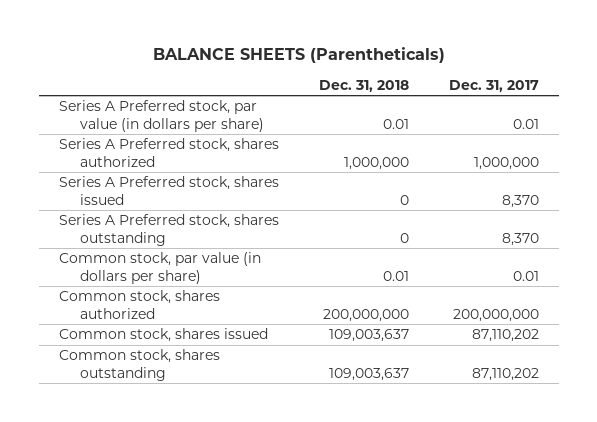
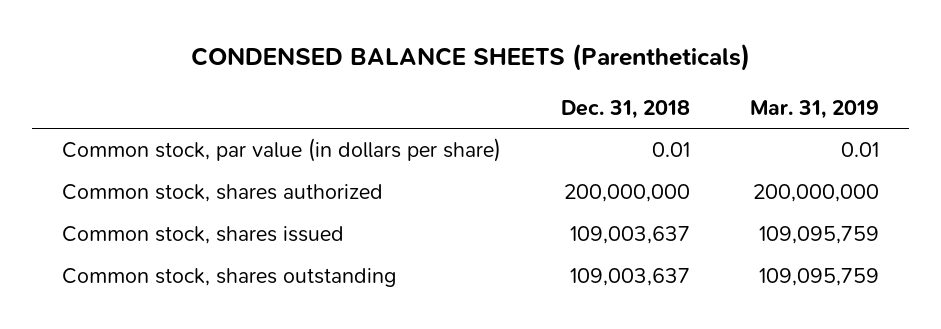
[152,47,445,64] BALANCE SHEETS (Parentheticals) -> [190,42,750,71] CONDENSED BALANCE SHEETS (Parentheticals)
[448,79,539,92] Dec. 31, 2017 -> none
none -> [750,99,880,119] Mar. 31, 2019
[58,100,265,132] Series A Preferred stock, par value (in dollars per share) -> none
[58,138,279,167] Series A Preferred stock, shares authorized -> none
[58,176,279,205] Series A Preferred stock, shares issued -> none
[58,214,279,246] Series A Preferred stock, shares outstanding -> none

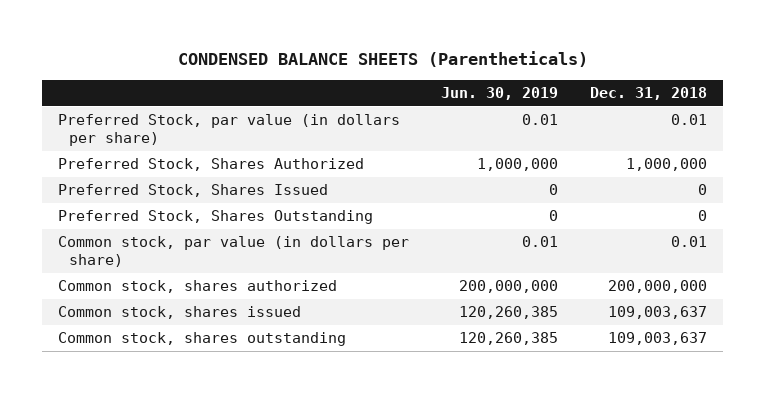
[750,99,880,119] Mar. 31, 2019 -> none
none -> [441,87,559,101] Jun. 30, 2019
none -> [58,114,401,146] Preferred Stock, par value (in dollars per share)
none -> [58,158,365,172] Preferred Stock, Shares Authorized
none -> [58,184,329,198] Preferred Stock, Shares Issued
none -> [58,210,374,225] Preferred Stock, Shares Outstanding

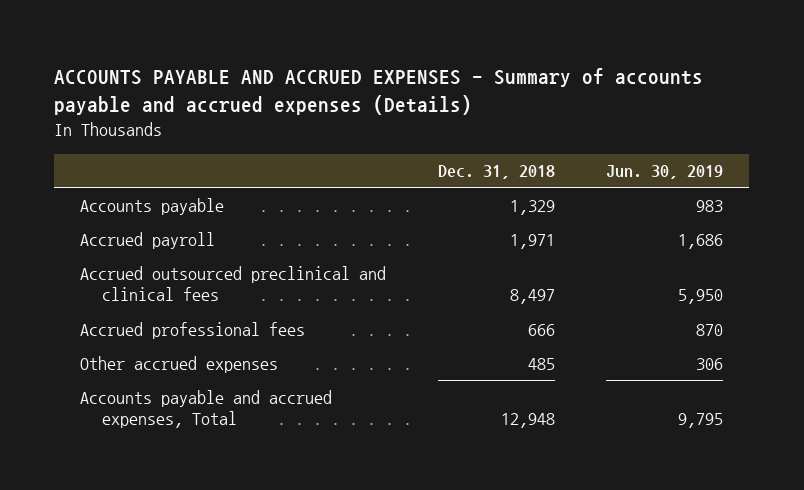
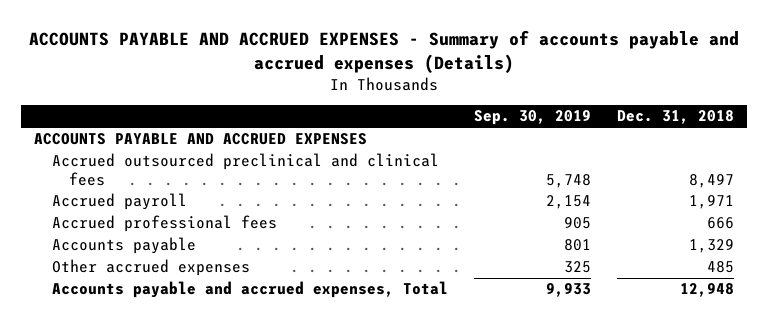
[606,165,724,180] Jun. 30, 2019 -> none
none -> [473,110,591,126] Sep. 30, 2019
none -> [34,133,368,146] ACCOUNTS PAYABLE AND ACCRUED EXPENSES
[80,231,216,249] Accrued payroll -> [51,193,187,211] Accrued payroll
[80,197,225,215] Accounts payable -> [51,237,196,255] Accounts payable

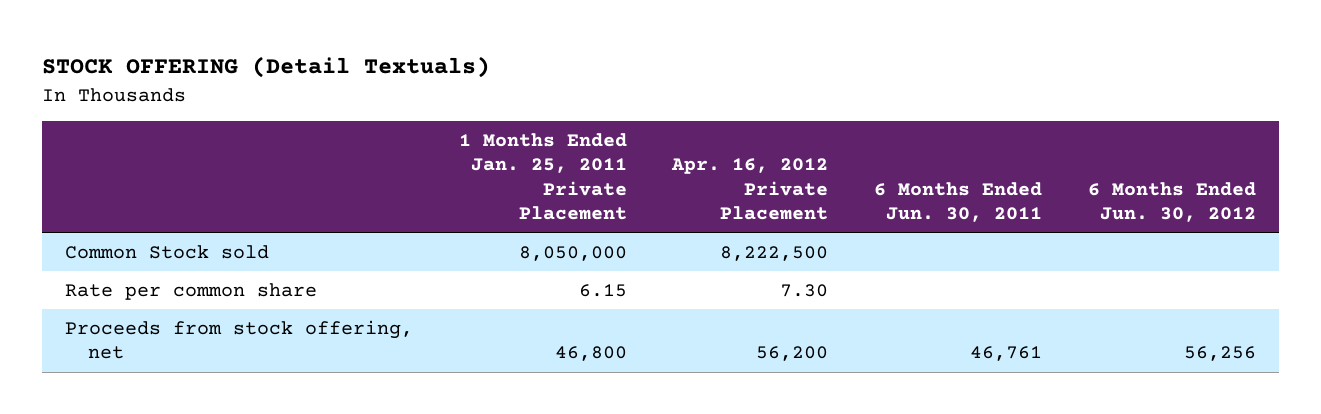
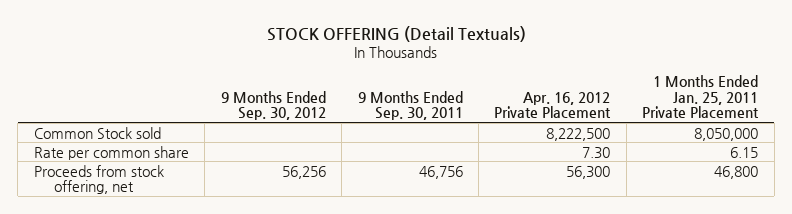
[874,181,1043,222] 6 Months Ended Jun. 30, 2011 -> none
[1087,181,1256,222] 6 Months Ended Jun. 30, 2012 -> none
none -> [220,90,326,121] 9 Months Ended Sep. 30, 2012
none -> [357,90,463,121] 9 Months Ended Sep. 30, 2011
[756,346,829,362] 56,200 -> [566,165,611,179] 56,300

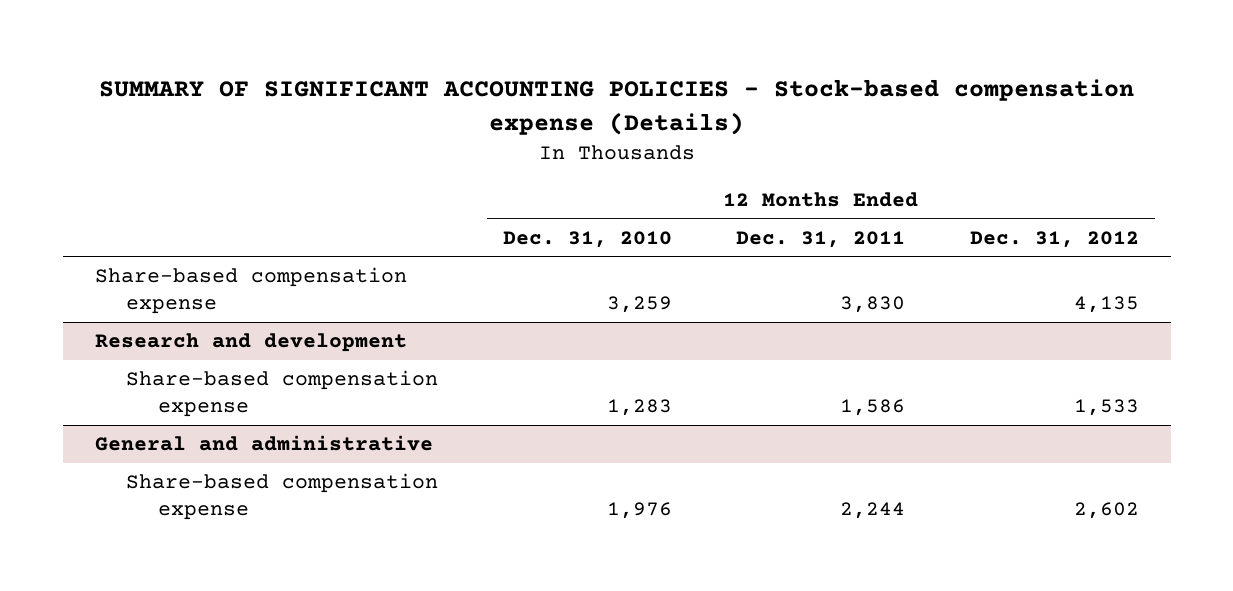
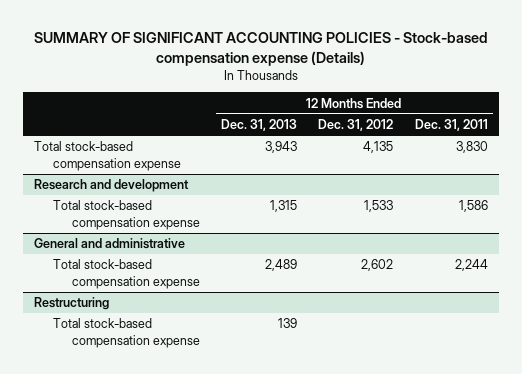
[502,230,672,248] Dec. 31, 2010 -> none
none -> [221,118,298,131] Dec. 31, 2013
[94,267,407,315] Share-based compensation expense -> [33,141,181,171] Total stock-based compensation expense
[126,370,439,418] Share-based compensation expense -> [52,200,200,230] Total stock-based compensation expense
[126,473,439,521] Share-based compensation expense -> [52,259,200,289] Total stock-based compensation expense
none -> [33,297,109,311] Restructuring
none -> [52,318,200,348] Total stock-based compensation expense

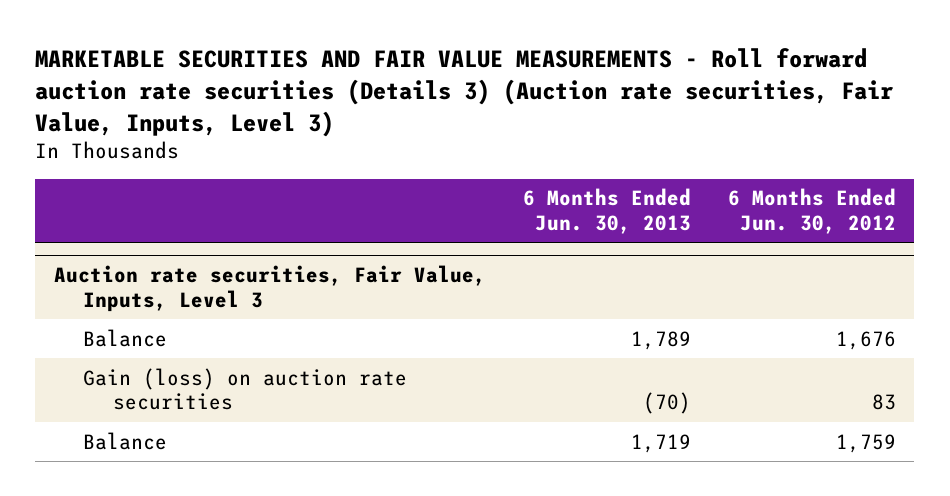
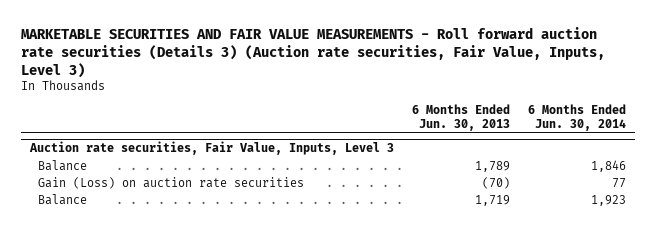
[727,188,896,235] 6 Months Ended Jun. 30, 2012 -> none
none -> [528,104,627,131] 6 Months Ended Jun. 30, 2014
[83,367,408,411] Gain (loss) on auction rate securities -> [38,176,305,189] Gain (Loss) on auction rate securities

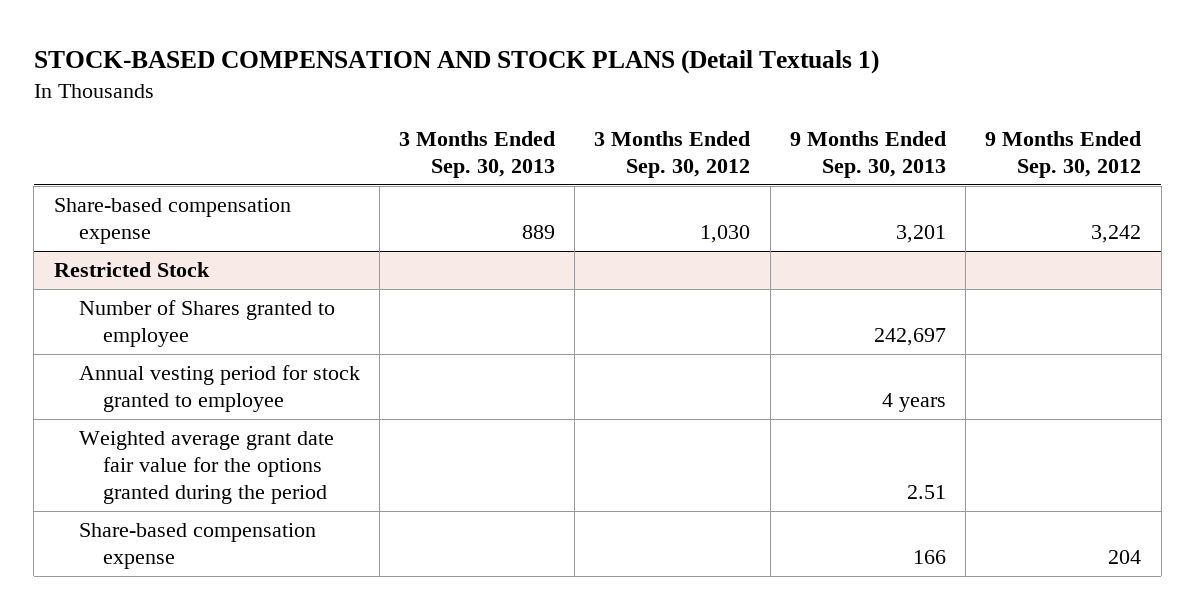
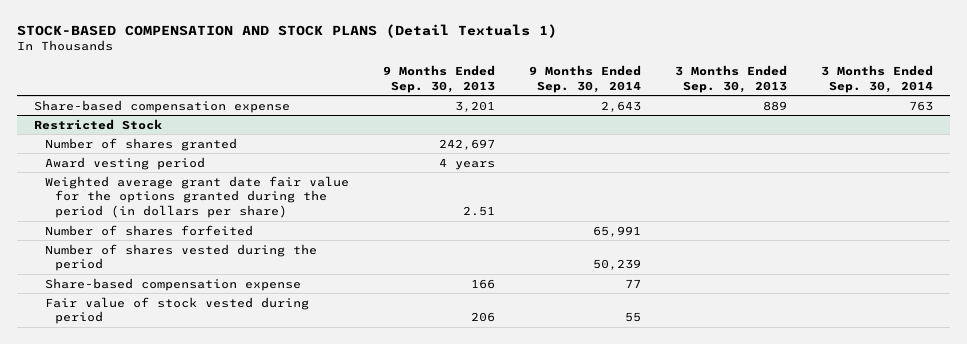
[594,131,751,178] 3 Months Ended Sep. 30, 2012 -> none
[985,131,1142,178] 9 Months Ended Sep. 30, 2012 -> none
none -> [528,65,641,93] 9 Months Ended Sep. 30, 2014
none -> [820,65,933,93] 3 Months Ended Sep. 30, 2014
[78,300,335,347] Number of Shares granted to employee -> [44,137,237,151] Number of shares granted
[78,365,360,412] Annual vesting period for stock granted to employee -> [44,156,205,170] Award vesting period
[78,431,334,504] Weighted average grant date fair value for the options granted during the period -> [44,175,349,218] Weighted average grant date fair value for the options granted during the period (in dollars per share)
none -> [44,224,253,236] Number of shares forfeited
none -> [44,243,317,272] Number of shares vested during the period
none -> [44,296,309,325] Fair value of stock vested during period

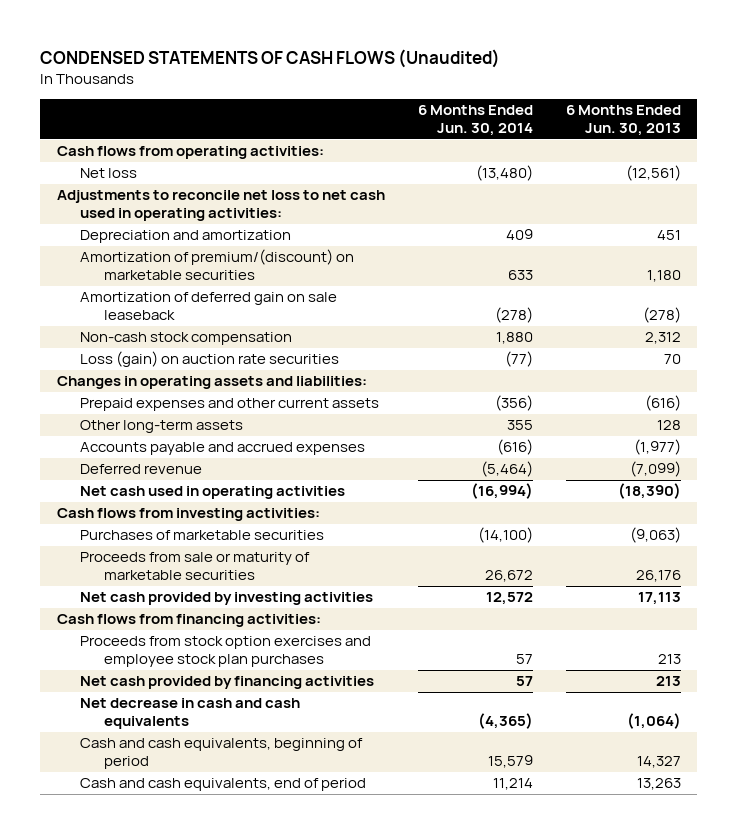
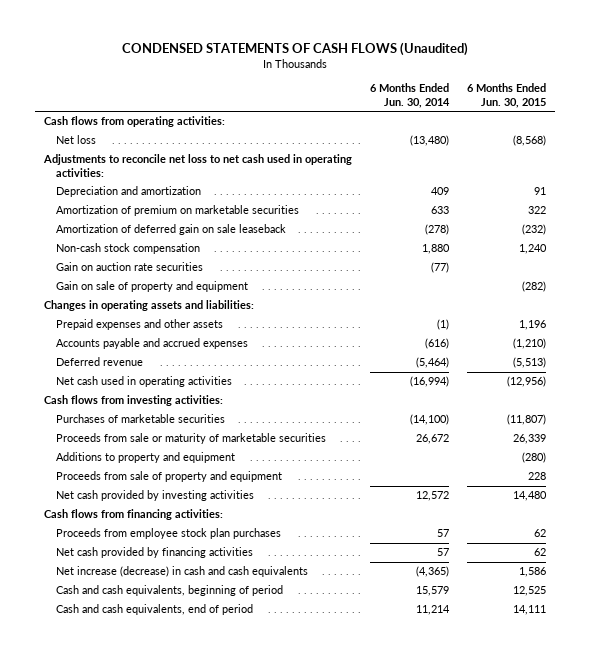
[565,104,681,137] 6 Months Ended Jun. 30, 2013 -> none
none -> [467,83,547,108] 6 Months Ended Jun. 30, 2015
[80,249,355,281] Amortization of premium/(discount) on marketable securities -> [55,205,299,217] Amortization of premium on marketable securities
[80,351,340,368] Loss (gain) on auction rate securities -> [55,262,203,272] Gain on auction rate securities
none -> [55,281,248,293] Gain on sale of property and equipment
[80,420,244,434] Other long-term assets -> none
[80,398,380,412] Prepaid expenses and other current assets -> [55,319,223,331] Prepaid expenses and other assets
[494,395,533,412] (356) -> [437,319,450,331] (1)
none -> [55,452,235,464] Additions to property and equipment
none -> [55,471,282,483] Proceeds from sale of property and equipment
[80,636,372,668] Proceeds from stock option exercises and employee stock plan purchases -> [55,528,281,540] Proceeds from employee stock plan purchases
[80,698,301,730] Net decrease in cash and cash equivalents -> [55,566,308,578] Net increase (decrease) in cash and cash equivalents

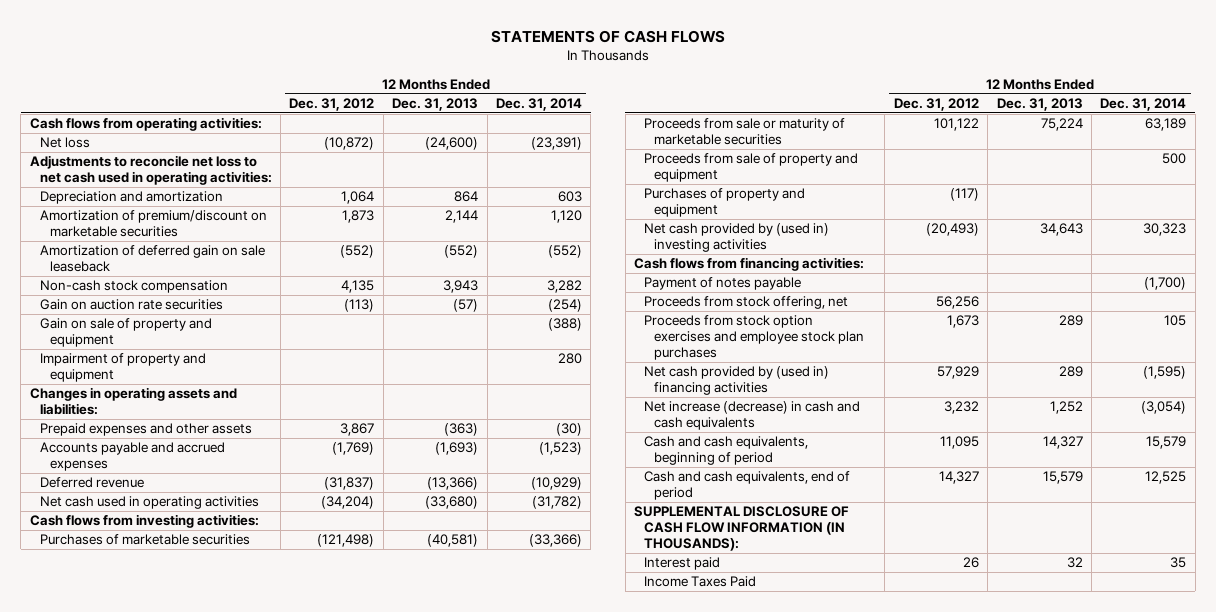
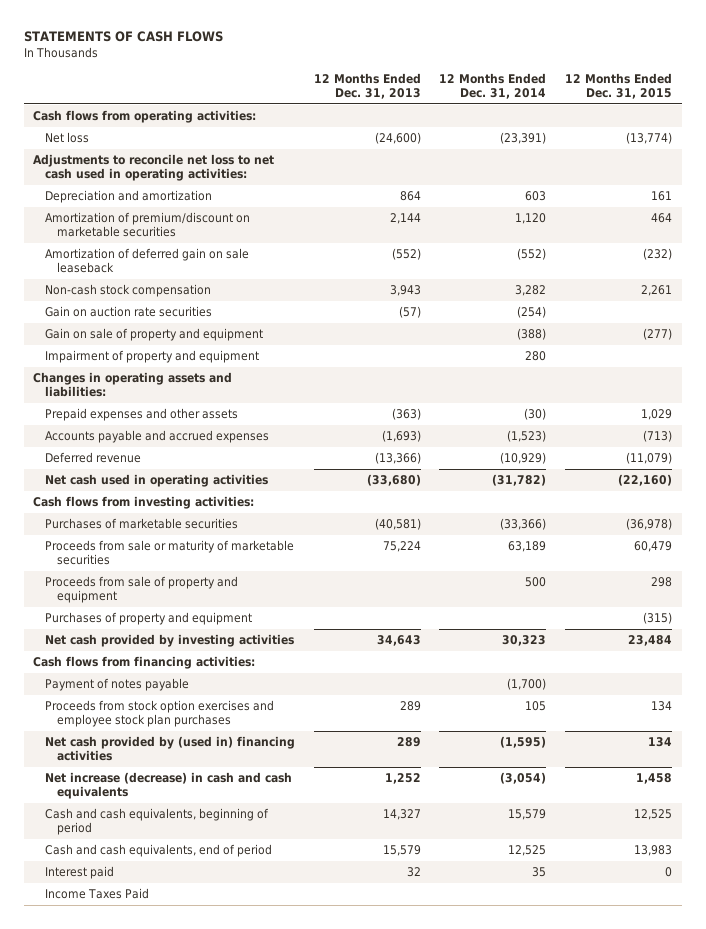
[289,97,375,111] Dec. 31, 2012 -> none
none -> [565,73,673,99] 12 Months Ended Dec. 31, 2015
[643,223,829,253] Net cash provided by (used in) investing activities -> [44,634,294,648] Net cash provided by investing activities
[643,296,848,310] Proceeds from stock offering, net -> none
[633,506,849,552] SUPPLEMENTAL DISCLOSURE OF CASH FLOW INFORMATION (IN THOUSANDS): -> none

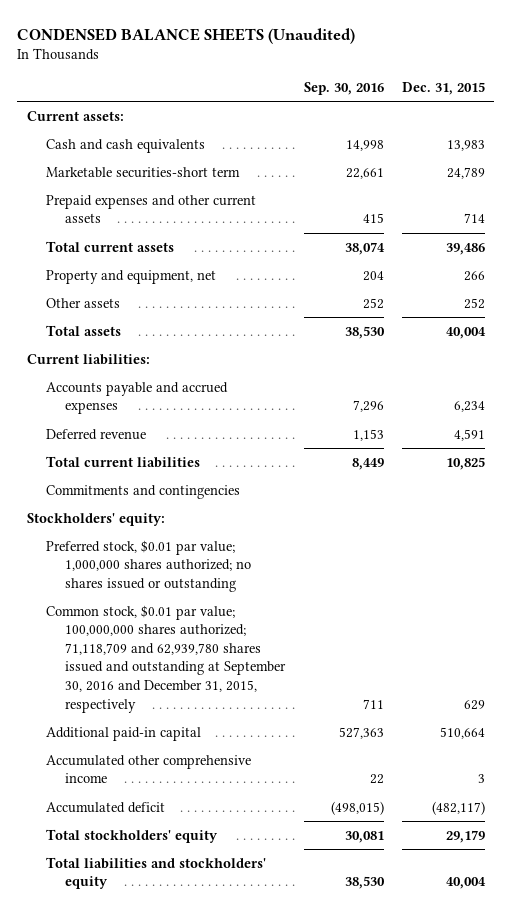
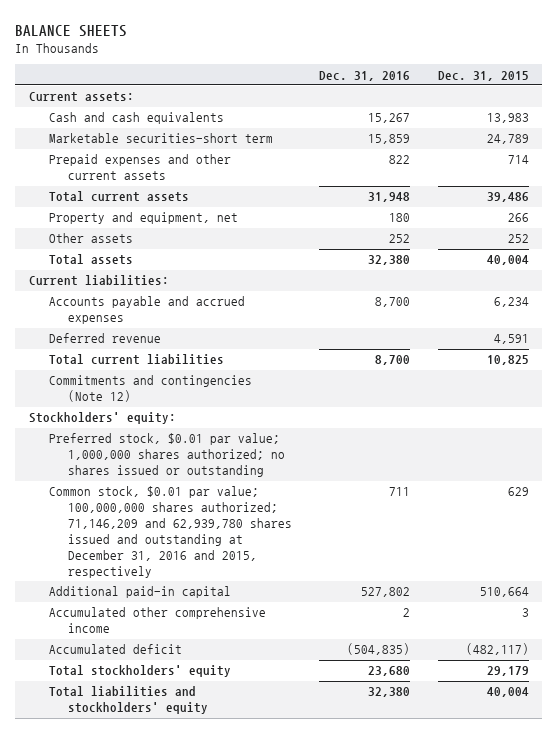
[17,27,356,44] CONDENSED BALANCE SHEETS (Unaudited) -> [15,24,128,37] BALANCE SHEETS
[303,81,384,95] Sep. 30, 2016 -> none
none -> [319,70,411,81] Dec. 31, 2016
[46,484,241,499] Commitments and contingencies -> [48,375,252,403] Commitments and contingencies (Note 12)
[46,604,287,713] Common stock, $0.01 par value; 100,000,000 shares authorized; 71,118,709 and 62,939,780 shares issued and outstanding at September 30, 2016 and December 31, 2015, respectively -> [48,486,293,579] Common stock, $0.01 par value; 100,000,000 shares authorized; 71,146,209 and 62,939,780 shares issued and outstanding at December 31, 2016 and 2015, respectively

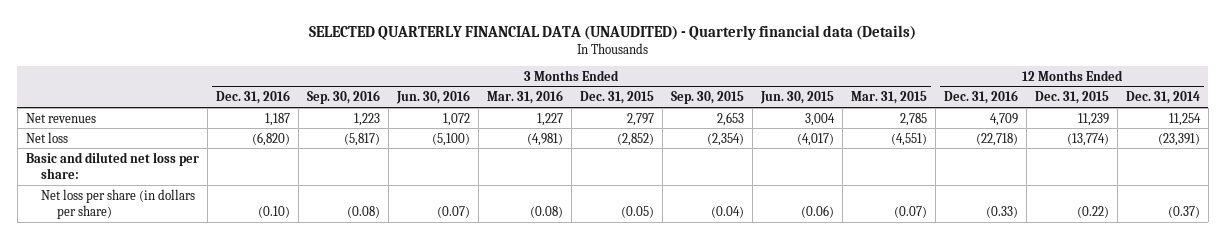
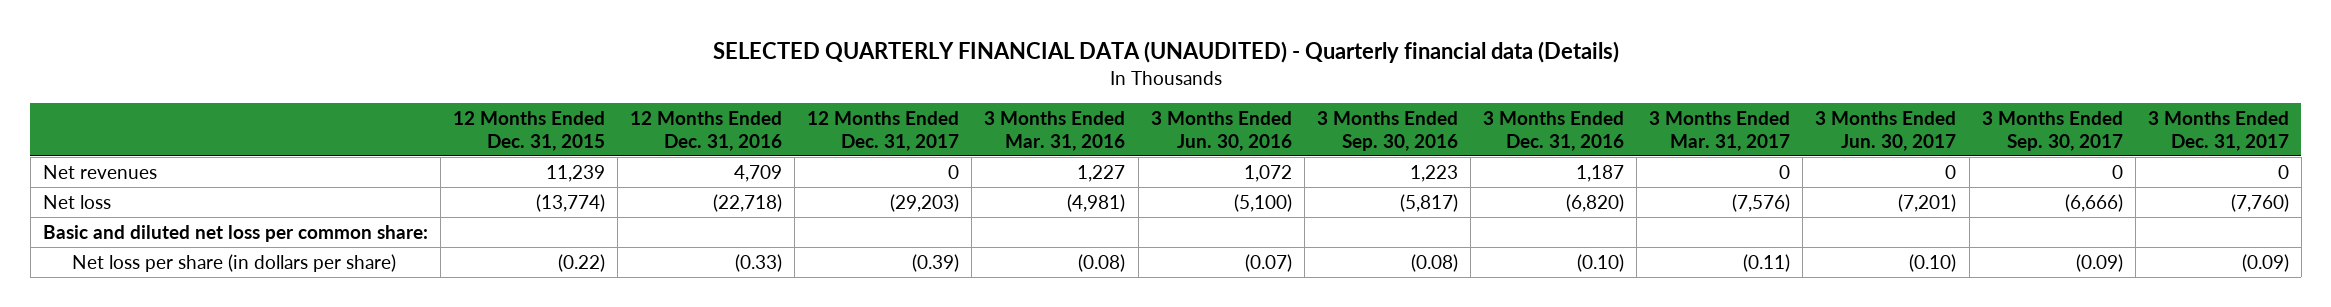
[579,91,654,105] Dec. 31, 2015 -> none
[670,91,744,105] Sep. 30, 2015 -> none
[759,91,834,105] Jun. 30, 2015 -> none
[850,91,927,105] Mar. 31, 2015 -> none
[1125,91,1200,105] Dec. 31, 2014 -> none
none -> [807,111,960,151] 12 Months Ended Dec. 31, 2017
none -> [1649,111,1791,151] 3 Months Ended Mar. 31, 2017
none -> [1815,111,1957,151] 3 Months Ended Jun. 30, 2017
none -> [1981,111,2123,151] 3 Months Ended Sep. 30, 2017
none -> [2147,111,2289,151] 3 Months Ended Dec. 31, 2017
[25,151,199,179] Basic and diluted net loss per share: -> [42,224,428,242] Basic and diluted net loss per common share:

